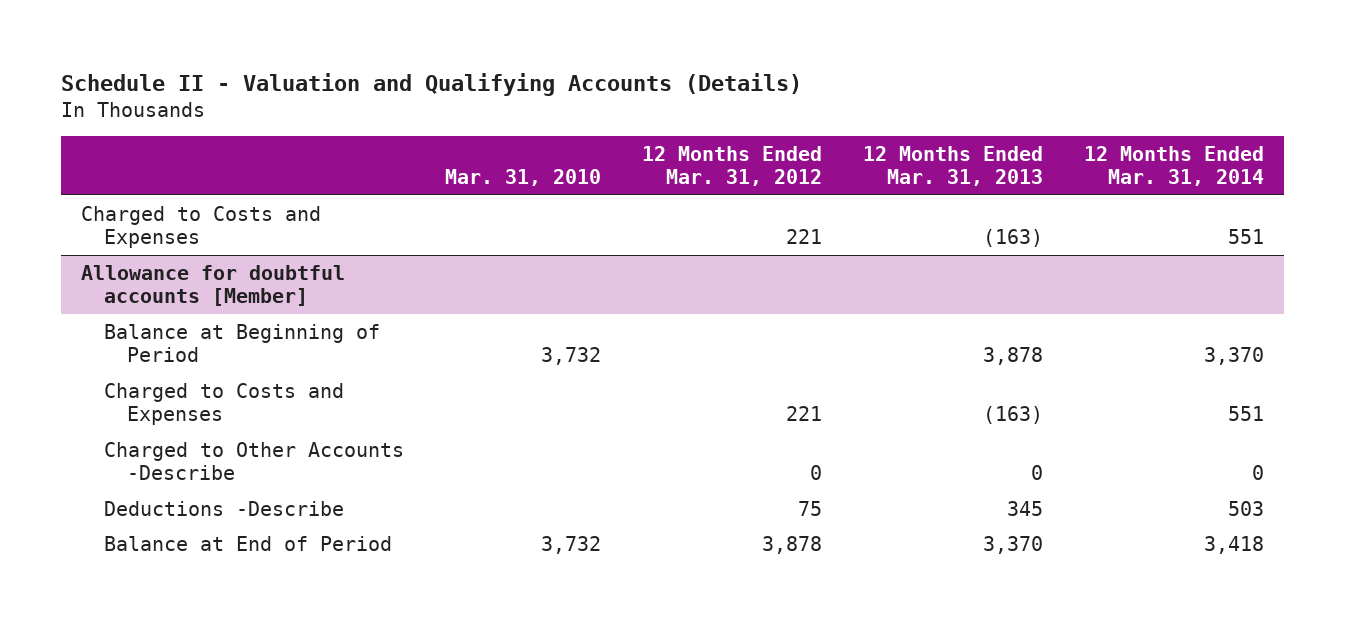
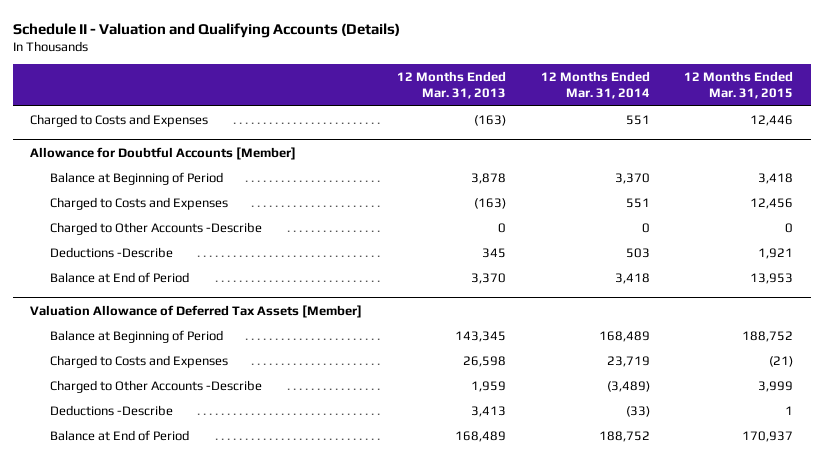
[445,169,602,187] Mar. 31, 2010 -> none
[641,145,822,187] 12 Months Ended Mar. 31, 2012 -> none
none -> [684,71,794,100] 12 Months Ended Mar. 31, 2015
[81,264,346,306] Allowance for doubtful accounts [Member] -> [30,146,297,160] Allowance for Doubtful Accounts [Member]
none -> [30,304,363,318] Valuation Allowance of Deferred Tax Assets [Member]
none -> [49,329,223,343] Balance at Beginning of Period
none -> [49,354,228,368] Charged to Costs and Expenses
none -> [49,379,262,393] Charged to Other Accounts -Describe
none -> [49,404,173,416] Deductions -Describe
none -> [49,429,189,441] Balance at End of Period

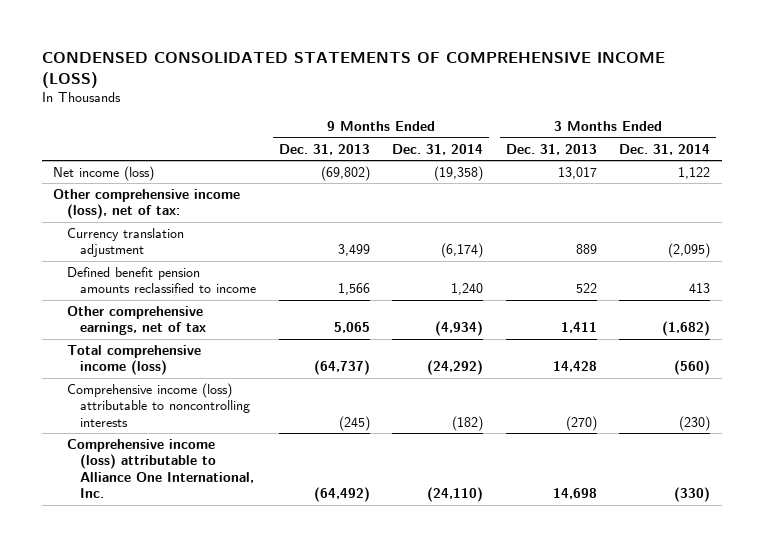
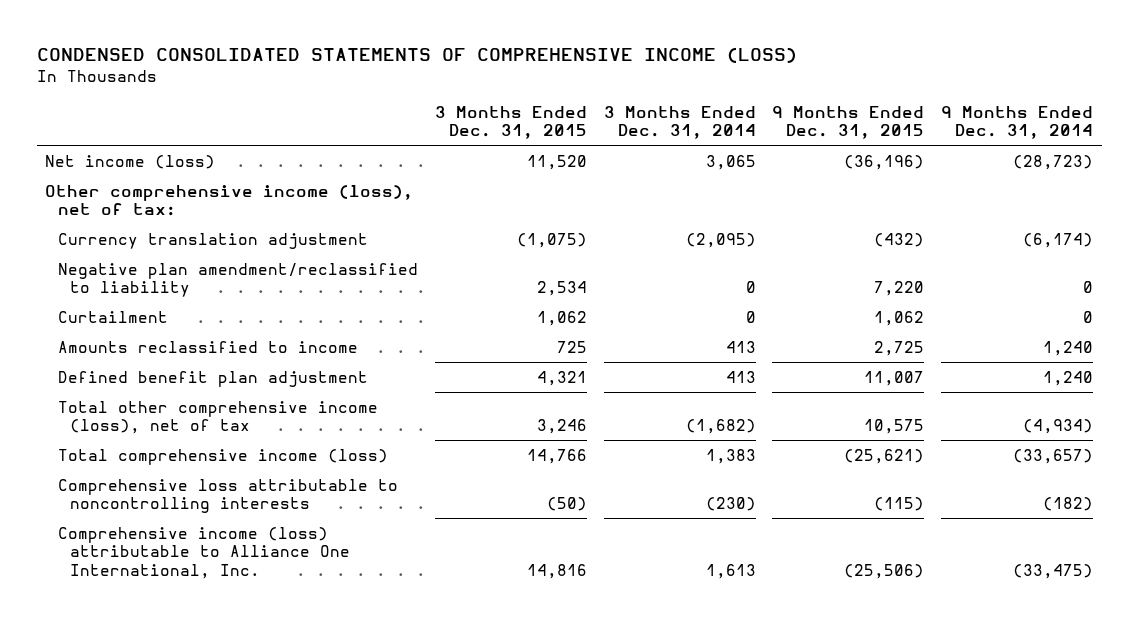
[278,143,370,155] Dec. 31, 2013 -> none
[505,143,597,155] Dec. 31, 2013 -> none
none -> [434,105,587,140] 3 Months Ended Dec. 31, 2015
none -> [772,105,925,140] 9 Months Ended Dec. 31, 2015
[434,165,484,181] (19,358) -> [1013,154,1094,170] (28,723)
[678,166,711,179] 1,122 -> [705,154,756,170] 3,065
none -> [57,262,418,298] Negative plan amendment/reclassified to liability
none -> [57,310,168,323] Curtailment
none -> [57,340,358,353] Amounts reclassified to income
[66,266,257,294] Defined benefit pension amounts reclassified to income -> [57,370,368,387] Defined benefit plan adjustment
[66,305,207,336] Other comprehensive earnings, net of tax -> [57,400,378,435] Total other comprehensive income (loss), net of tax
[427,360,484,376] (24,292) -> [1013,448,1094,464] (33,657)
[674,360,711,376] (560) -> [705,448,756,464] 1,383
[66,382,251,427] Comprehensive income (loss) attributable to noncontrolling interests -> [57,478,398,514] Comprehensive loss attributable to noncontrolling interests
[427,487,484,503] (24,110) -> [1013,564,1094,580] (33,475)
[674,487,711,503] (330) -> [705,564,756,580] 1,613

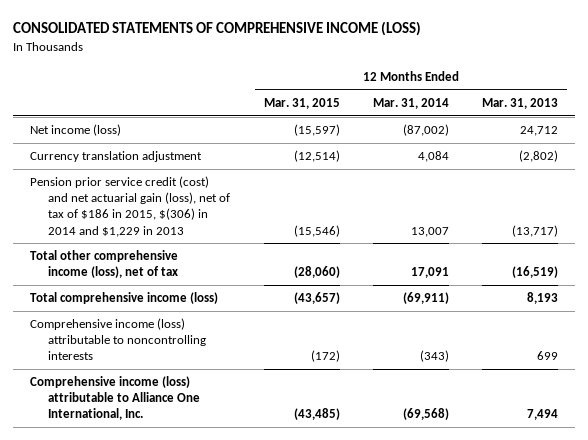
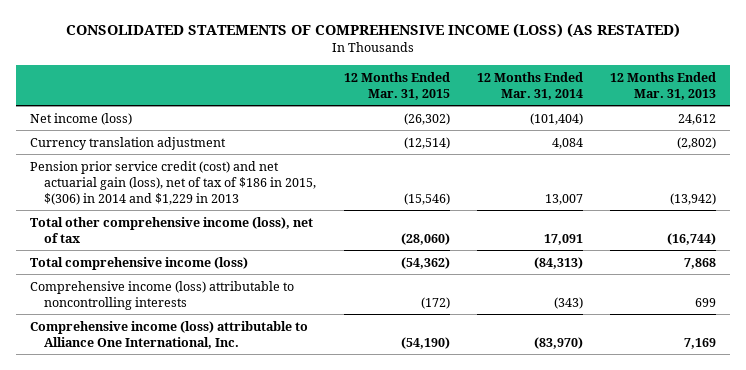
[12,21,421,37] CONSOLIDATED STATEMENTS OF COMPREHENSIVE INCOME (LOSS) -> [66,23,681,39] CONSOLIDATED STATEMENTS OF COMPREHENSIVE INCOME (LOSS) (AS RESTATED)
[293,124,340,137] (15,597) -> [403,112,450,125] (26,302)
[403,124,450,137] (87,002) -> [530,112,584,125] (101,404)
[520,126,559,137] 24,712 -> [678,113,717,125] 24,612
[512,224,559,237] (13,717) -> [670,192,717,205] (13,942)
[512,266,559,279] (16,519) -> [667,232,717,245] (16,744)
[293,292,340,305] (43,657) -> [400,256,450,269] (54,362)
[403,292,450,305] (69,911) -> [534,256,584,269] (84,313)
[527,292,559,305] 8,193 -> [684,257,717,269] 7,868
[293,408,340,421] (43,485) -> [400,336,450,349] (54,190)
[403,408,450,421] (69,568) -> [534,336,584,349] (83,970)
[527,409,559,421] 7,494 -> [684,337,717,349] 7,169

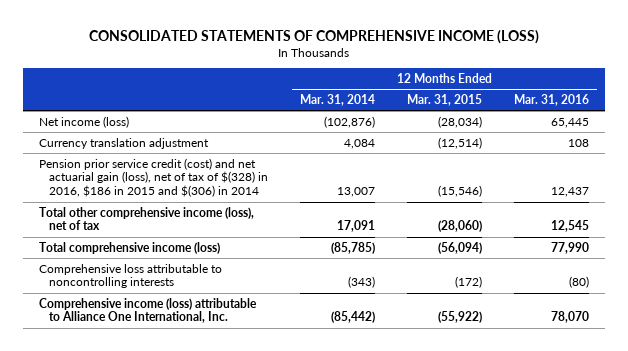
[66,23,681,39] CONSOLIDATED STATEMENTS OF COMPREHENSIVE INCOME (LOSS) (AS RESTATED) -> [89,30,540,45] CONSOLIDATED STATEMENTS OF COMPREHENSIVE INCOME (LOSS)
[610,71,717,100] 12 Months Ended Mar. 31, 2013 -> none
none -> [514,94,590,107] Mar. 31, 2016
[403,112,450,125] (26,302) -> [438,115,483,128] (28,034)
[530,112,584,125] (101,404) -> [324,115,376,128] (102,876)
[29,160,317,205] Pension prior service credit (cost) and net actuarial gain (loss), net of tax of $186 in 2015, $(306) in 2014 and $1,229 in 2013 -> [38,157,269,198] Pension prior service credit (cost) and net actuarial gain (loss), net of tax of $(328) in 2016, $186 in 2015 and $(306) in 2014
[400,256,450,269] (54,362) -> [438,241,483,254] (56,094)
[534,256,584,269] (84,313) -> [331,241,376,254] (85,785)
[29,280,294,310] Comprehensive income (loss) attributable to noncontrolling interests -> [38,263,222,289] Comprehensive loss attributable to noncontrolling interests
[400,336,450,349] (54,190) -> [438,311,483,324] (55,922)
[534,336,584,349] (83,970) -> [331,311,376,324] (85,442)

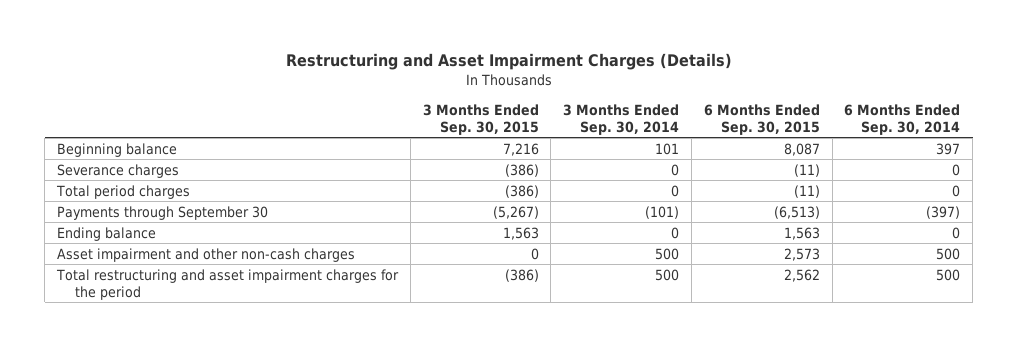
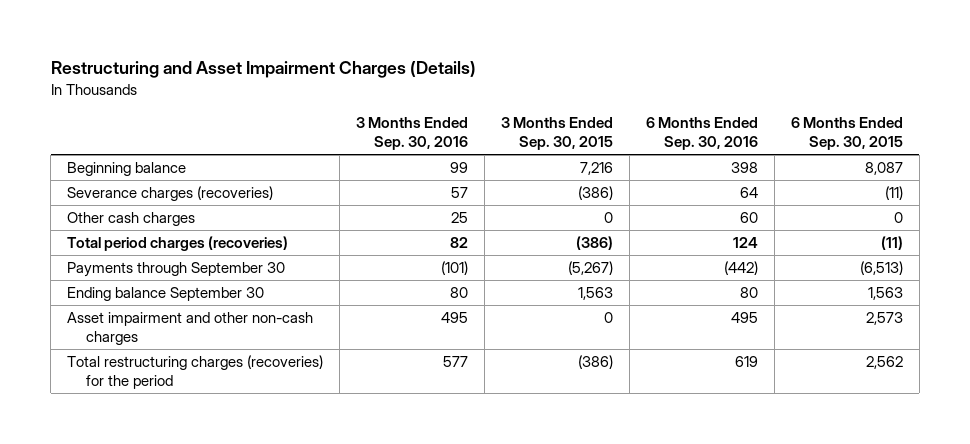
[563,103,680,135] 3 Months Ended Sep. 30, 2014 -> none
[844,103,961,135] 6 Months Ended Sep. 30, 2014 -> none
none -> [356,117,469,151] 3 Months Ended Sep. 30, 2016
none -> [645,117,758,151] 6 Months Ended Sep. 30, 2016
[57,163,180,178] Severance charges -> [67,186,274,202] Severance charges (recoveries)
none -> [67,212,196,227] Other cash charges
[56,184,191,199] Total period charges -> [67,236,289,252] Total period charges (recoveries)
[57,226,157,241] Ending balance -> [67,287,265,302] Ending balance September 30
[56,268,400,300] Total restructuring and asset impairment charges for the period -> [67,355,324,390] Total restructuring charges (recoveries) for the period

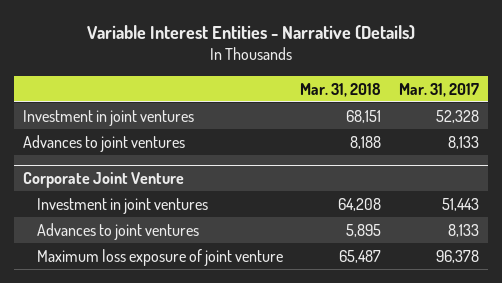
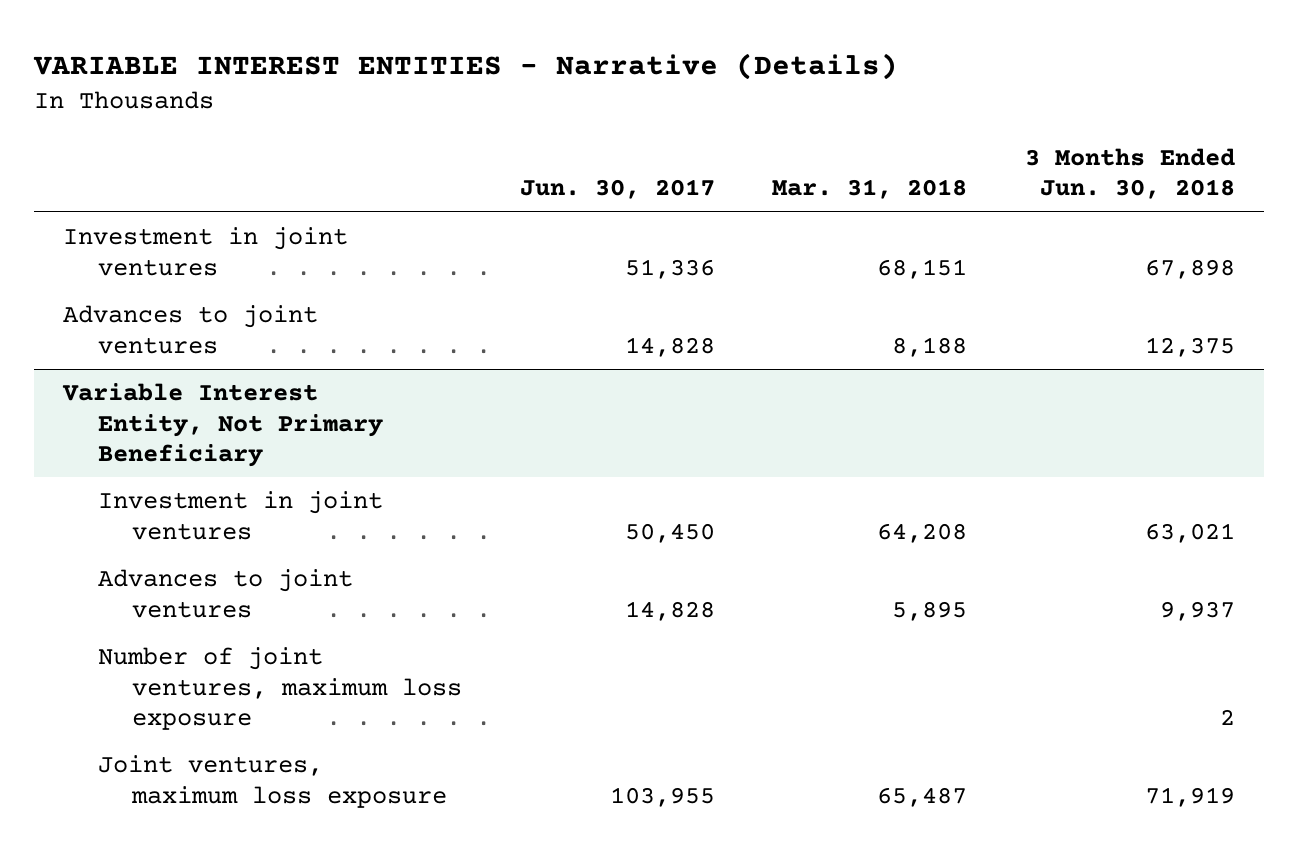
[87,24,416,40] Variable Interest Entities - Narrative (Details) -> [32,52,898,80] VARIABLE INTEREST ENTITIES - Narrative (Details)
[399,82,480,97] Mar. 31, 2017 -> none
none -> [519,179,715,200] Jun. 30, 2017
none -> [1024,147,1235,200] 3 Months Ended Jun. 30, 2018
[22,171,184,188] Corporate Joint Venture -> none
none -> [61,383,383,467] Variable Interest Entity, Not Primary Beneficiary
none -> [97,647,463,730] Number of joint ventures, maximum loss exposure
[36,248,283,266] Maximum loss exposure of joint venture -> [97,755,448,808] Joint ventures, maximum loss exposure

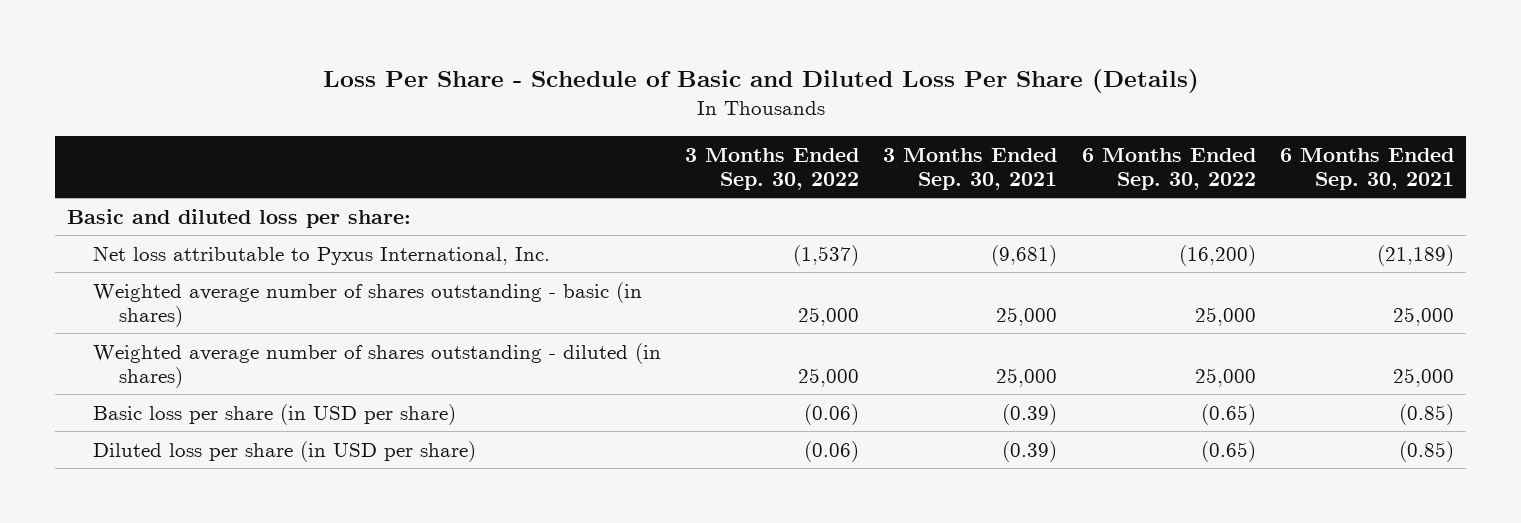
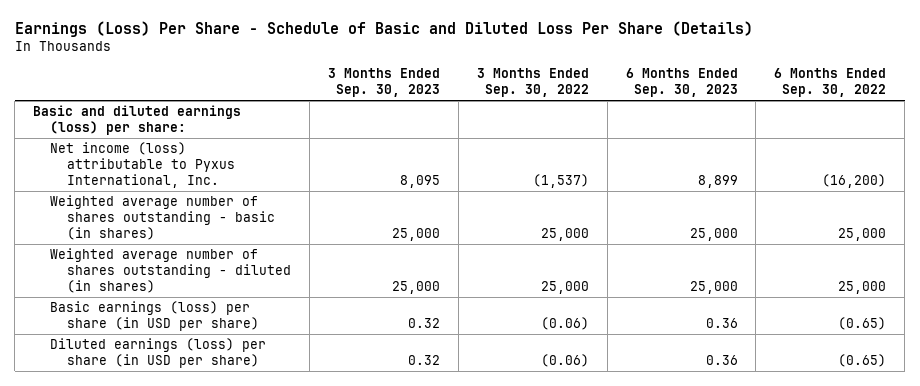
[322,69,1199,94] Loss Per Share - Schedule of Basic and Diluted Loss Per Share (Details) -> [14,21,753,38] Earnings (Loss) Per Share - Schedule of Basic and Diluted Loss Per Share (Details)
[883,147,1058,190] 3 Months Ended Sep. 30, 2021 -> none
[1279,147,1454,190] 6 Months Ended Sep. 30, 2021 -> none
none -> [327,68,440,98] 3 Months Ended Sep. 30, 2023
none -> [625,68,738,98] 6 Months Ended Sep. 30, 2023
[67,208,412,228] Basic and diluted loss per share: -> [33,104,242,135] Basic and diluted earnings (loss) per share:
[92,245,550,265] Net loss attributable to Pyxus International, Inc. -> [50,141,236,188] Net income (loss) attributable to Pyxus International, Inc.
[92,403,456,425] Basic loss per share (in USD per share) -> [50,300,260,331] Basic earnings (loss) per share (in USD per share)
[92,440,476,462] Diluted loss per share (in USD per share) -> [50,337,267,368] Diluted earnings (loss) per share (in USD per share)

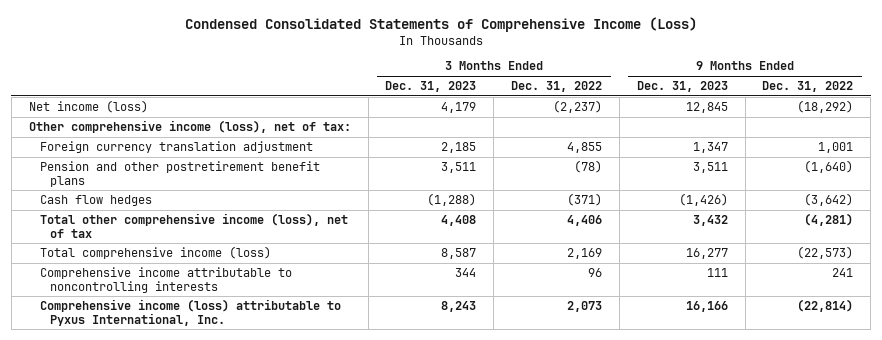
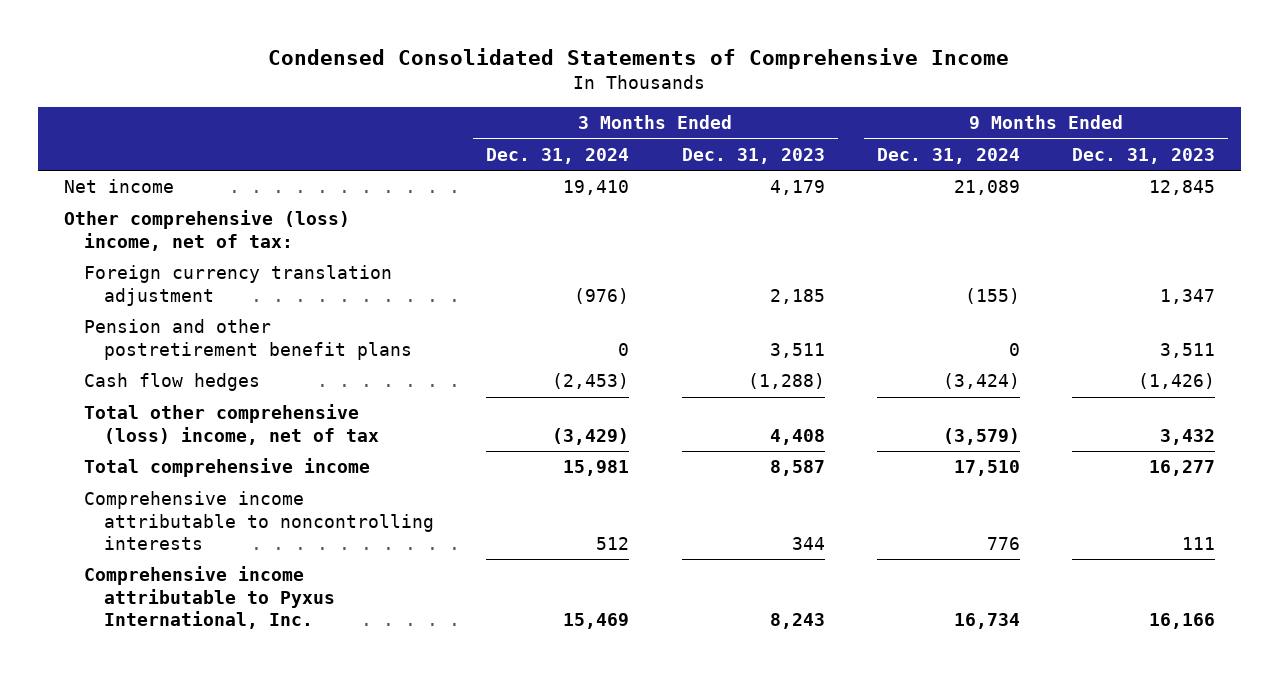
[185,17,698,33] Condensed Consolidated Statements of Comprehensive Income (Loss) -> [268,48,1010,70] Condensed Consolidated Statements of Comprehensive Income
[511,80,603,92] Dec. 31, 2022 -> none
[762,80,854,92] Dec. 31, 2022 -> none
none -> [486,148,630,165] Dec. 31, 2024
none -> [876,148,1020,165] Dec. 31, 2024
[28,99,148,113] Net income (loss) -> [63,179,174,194] Net income
[28,119,351,133] Other comprehensive income (loss), net of tax: -> [63,210,350,251] Other comprehensive (loss) income, net of tax:
[39,212,348,238] Total other comprehensive income (loss), net of tax -> [84,404,380,445] Total other comprehensive (loss) income, net of tax
[39,245,271,259] Total comprehensive income (loss) -> [84,458,371,478] Total comprehensive income
[39,298,341,326] Comprehensive income (loss) attributable to Pyxus International, Inc. -> [84,566,336,629] Comprehensive income attributable to Pyxus International, Inc.

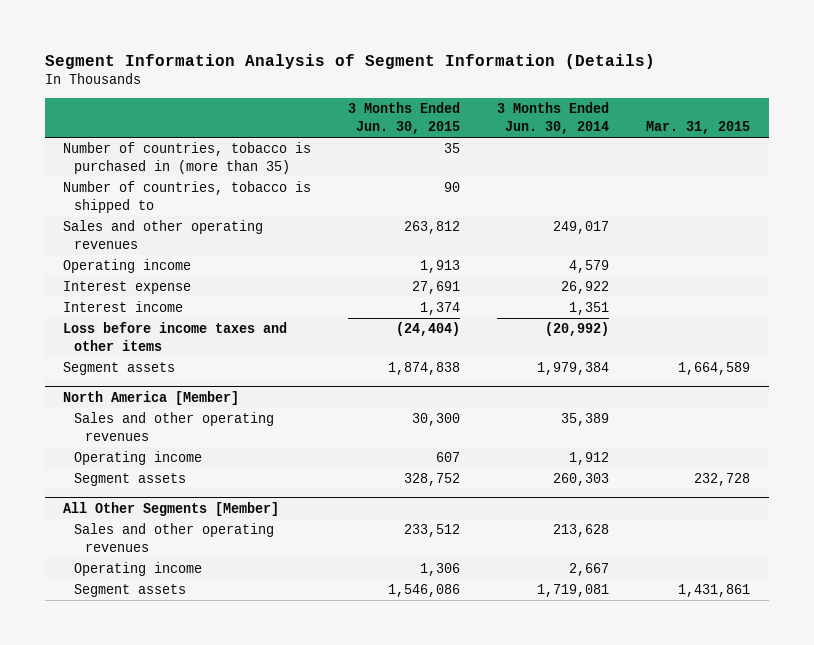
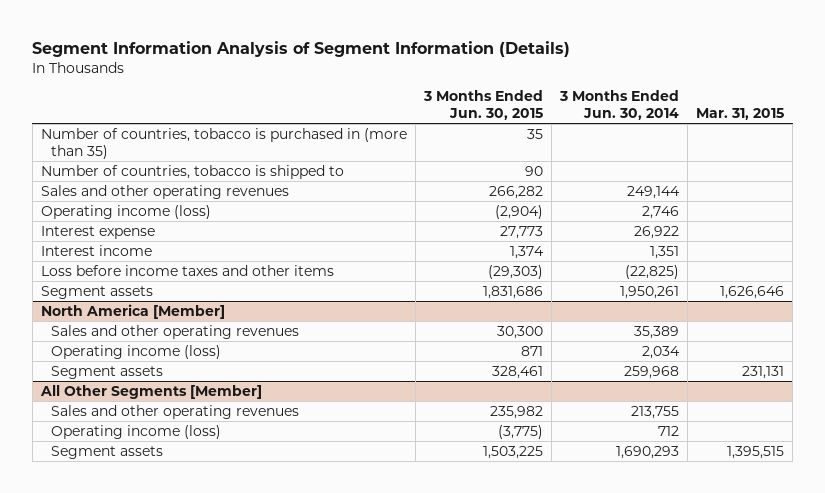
[404,221,461,235] 263,812 -> [489,185,544,199] 266,282
[553,221,610,235] 249,017 -> [627,185,681,199] 249,144
[63,259,192,274] Operating income -> [40,204,211,219] Operating income (loss)
[420,260,461,274] 1,913 -> [495,204,544,219] (2,904)
[569,260,610,274] 4,579 -> [642,205,680,219] 2,746
[412,281,461,295] 27,691 -> [500,225,544,239] 27,773
[396,322,461,337] (24,404) -> [488,264,544,279] (29,303)
[545,322,610,337] (20,992) -> [625,264,680,279] (22,825)
[388,362,461,376] 1,874,838 -> [483,285,544,299] 1,831,686
[537,362,610,376] 1,979,384 -> [620,285,680,299] 1,950,261
[678,362,751,376] 1,664,589 -> [720,285,785,299] 1,626,646
[73,451,202,466] Operating income -> [50,344,221,359] Operating income (loss)
[436,452,461,463] 607 -> [521,345,544,356] 871
[569,452,610,466] 1,912 -> [642,345,681,359] 2,034
[404,473,461,487] 328,752 -> [492,365,544,379] 328,461
[553,473,610,487] 260,303 -> [624,365,680,379] 259,968
[694,473,751,487] 232,728 -> [742,365,785,379] 231,131
[404,524,461,538] 233,512 -> [490,405,544,419] 235,982
[553,524,610,538] 213,628 -> [631,405,680,419] 213,755
[73,562,202,577] Operating income -> [50,424,221,439] Operating income (loss)
[420,563,461,577] 1,306 -> [498,424,544,439] (3,775)
[569,563,610,577] 2,667 -> [658,425,680,436] 712
[388,584,461,598] 1,546,086 -> [483,445,544,459] 1,503,225
[537,584,610,598] 1,719,081 -> [616,445,680,459] 1,690,293
[678,584,751,598] 1,431,861 -> [727,445,785,459] 1,395,515

